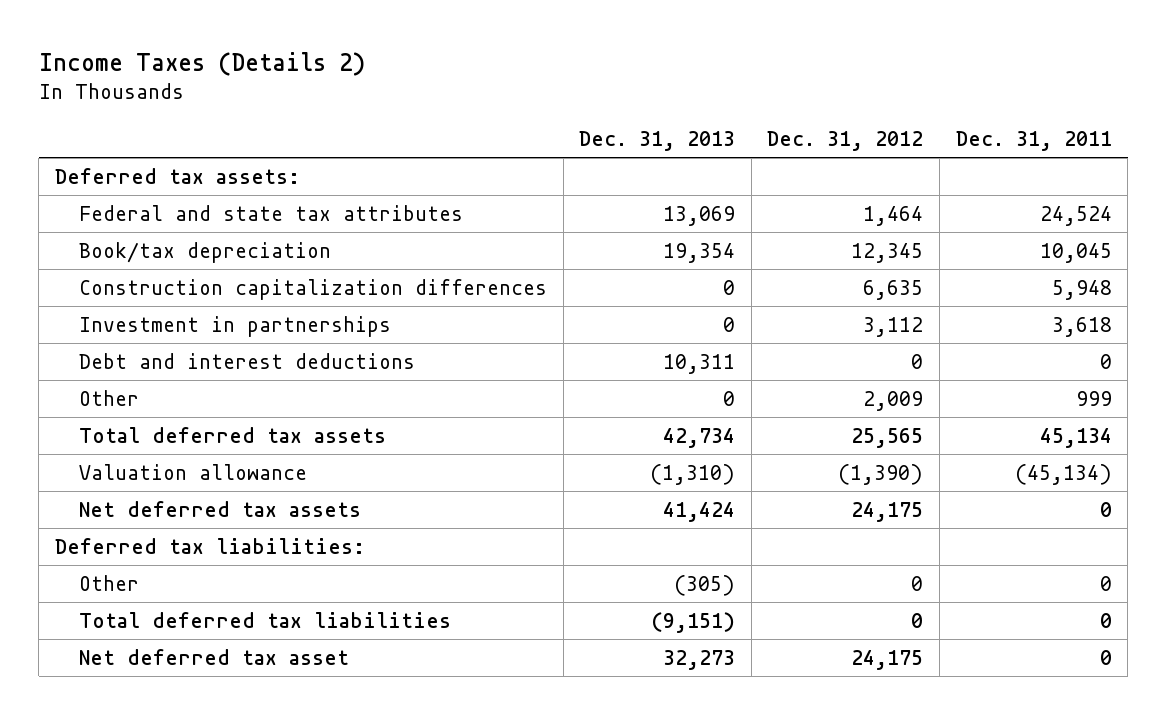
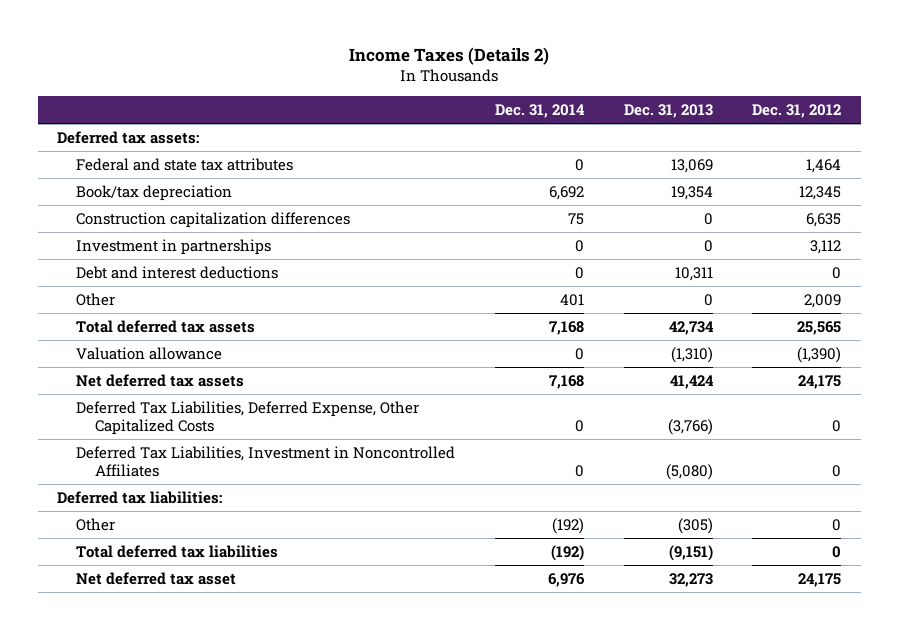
[955,130,1112,151] Dec. 31, 2011 -> none
none -> [495,103,586,118] Dec. 31, 2014
none -> [76,400,420,435] Deferred Tax Liabilities, Deferred Expense, Other Capitalized Costs
none -> [76,445,456,477] Deferred Tax Liabilities, Investment in Noncontrolled Affiliates

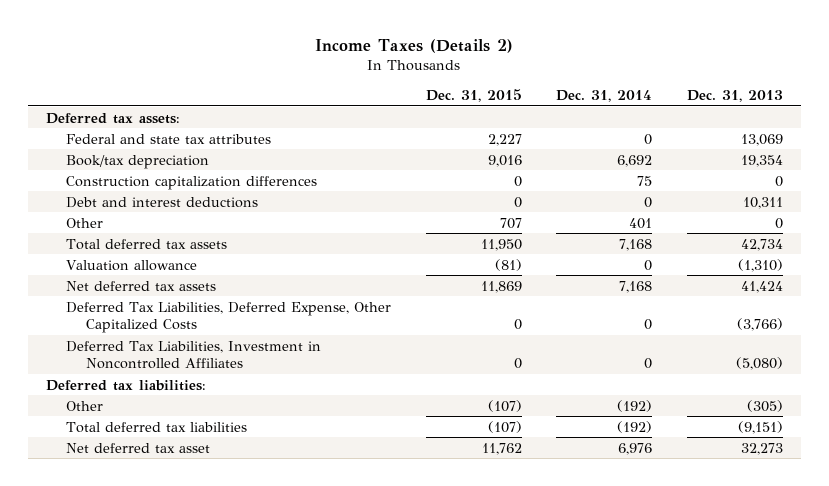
[752,103,842,118] Dec. 31, 2012 -> none
none -> [425,89,522,103] Dec. 31, 2015
[76,238,272,255] Investment in partnerships -> none

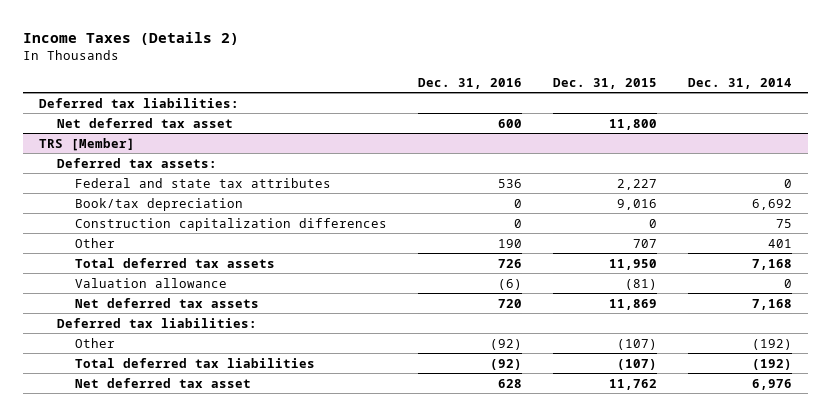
[687,90,784,103] Dec. 31, 2013 -> none
none -> [418,77,523,89] Dec. 31, 2016
none -> [38,97,239,108] Deferred tax liabilities:
none -> [56,117,233,128] Net deferred tax asset
none -> [38,137,135,151] TRS [Member]
[65,196,258,208] Debt and interest deductions -> none
[65,301,391,333] Deferred Tax Liabilities, Deferred Expense, Other Capitalized Costs -> none
[65,340,321,369] Deferred Tax Liabilities, Investment in Noncontrolled Affiliates -> none

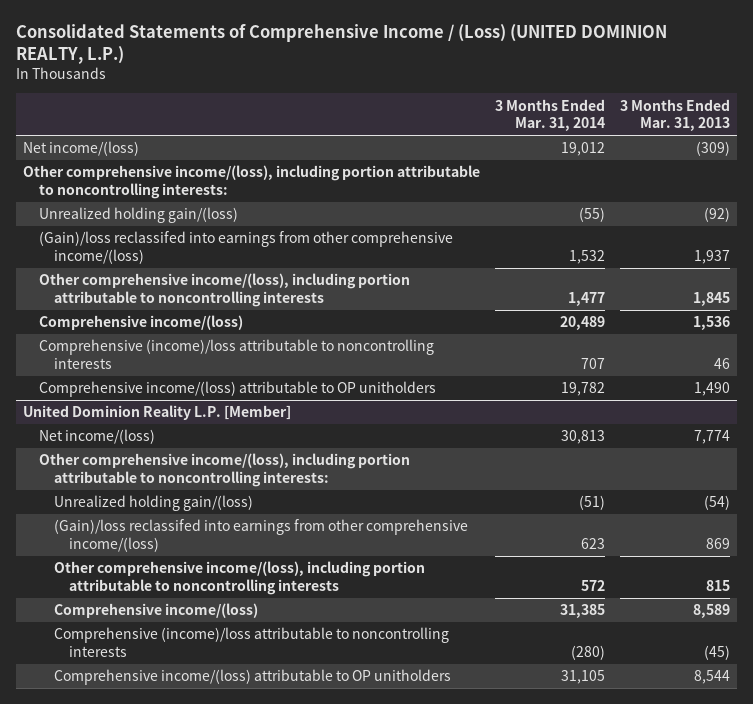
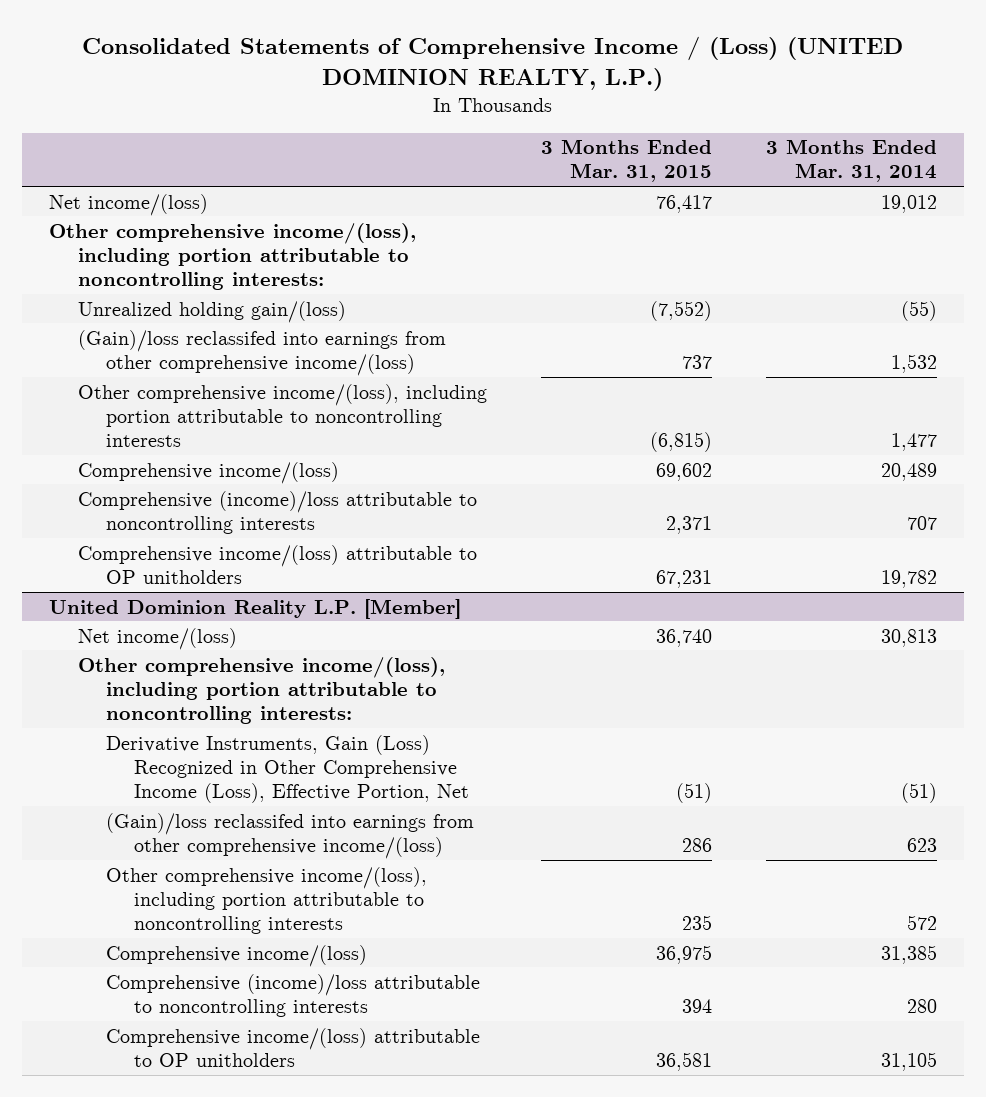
[619,98,730,132] 3 Months Ended Mar. 31, 2013 -> none
none -> [540,139,712,183] 3 Months Ended Mar. 31, 2015
[53,495,253,512] Unrealized holding gain/(loss) -> none
none -> [105,734,470,804] Derivative Instruments, Gain (Loss) Recognized in Other Comprehensive Income (Loss), Effective Portion, Net
[571,644,606,660] (280) -> [906,998,937,1013] 280

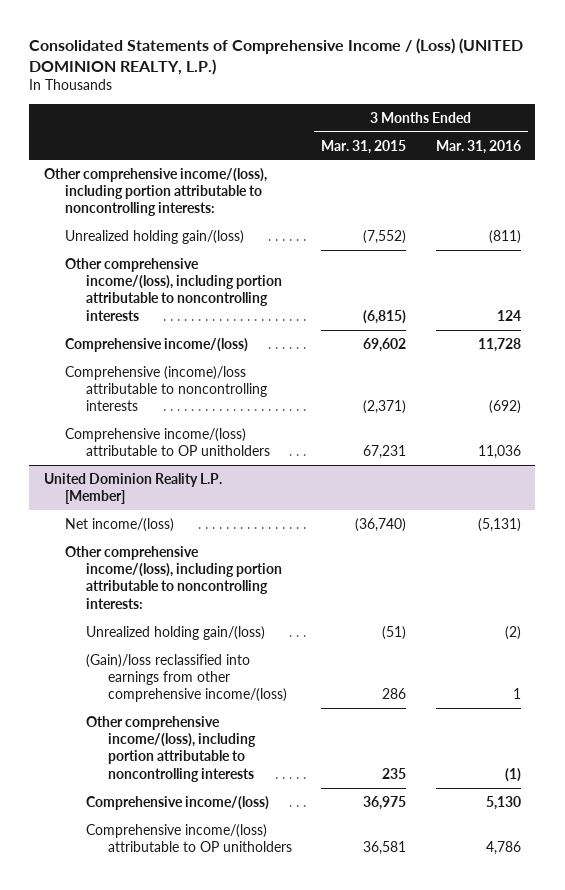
[765,139,937,183] 3 Months Ended Mar. 31, 2014 -> none
none -> [435,139,521,154] Mar. 31, 2016
[49,193,209,216] Net income/(loss) -> none
[77,329,446,376] (Gain)/loss reclassifed into earnings from other comprehensive income/(loss) -> none
[665,515,712,534] 2,371 -> [363,400,407,415] (2,371)
[655,628,712,647] 36,740 -> [355,517,407,532] (36,740)
[105,734,470,804] Derivative Instruments, Gain (Loss) Recognized in Other Comprehensive Income (Loss), Effective Portion, Net -> none
none -> [86,625,266,640] Unrealized holding gain/(loss)
[105,812,474,859] (Gain)/loss reclassifed into earnings from other comprehensive income/(loss) -> [86,653,287,703] (Gain)/loss reclassified into earnings from other comprehensive income/(loss)
[105,973,480,1017] Comprehensive (income)/loss attributable to noncontrolling interests -> none

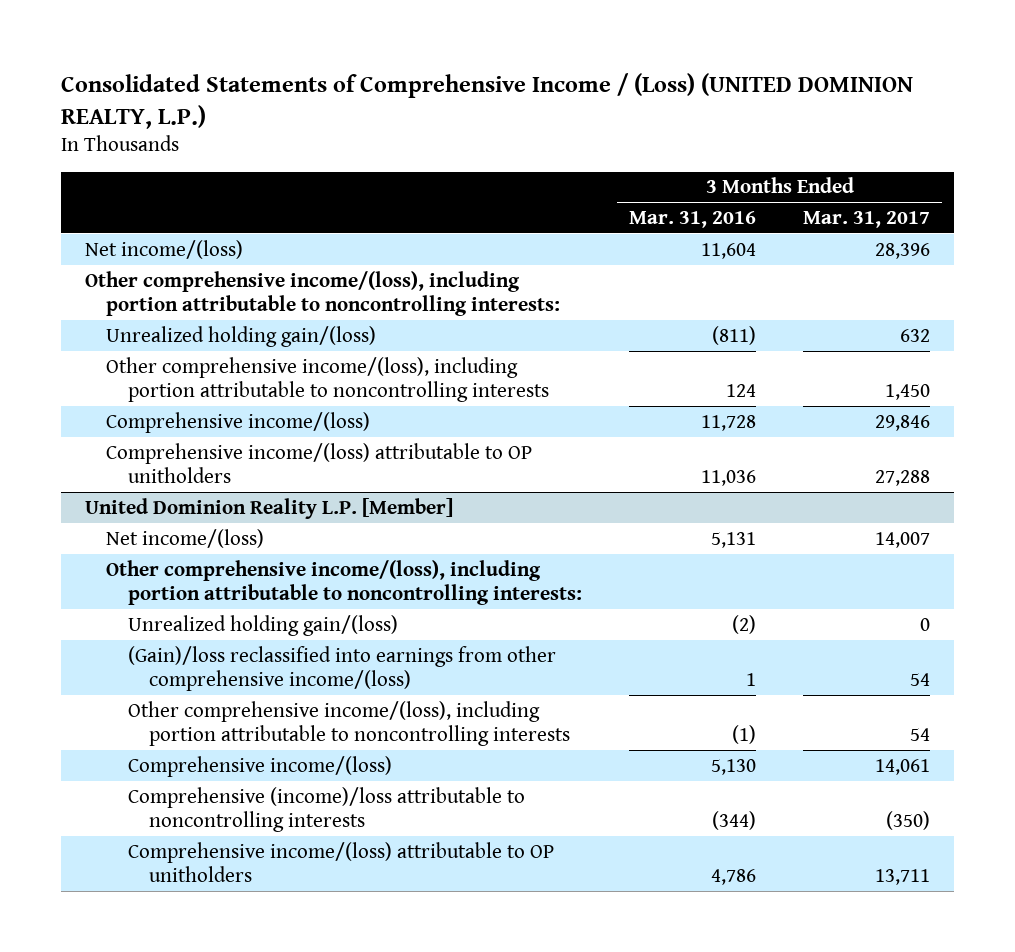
[321,139,407,154] Mar. 31, 2015 -> none
none -> [803,210,931,228] Mar. 31, 2017
none -> [84,239,243,259] Net income/(loss)
[65,365,268,412] Comprehensive (income)/loss attributable to noncontrolling interests -> none
[477,517,521,532] (5,131) -> [710,531,756,548] 5,131
none -> [127,786,525,832] Comprehensive (income)/loss attributable to noncontrolling interests

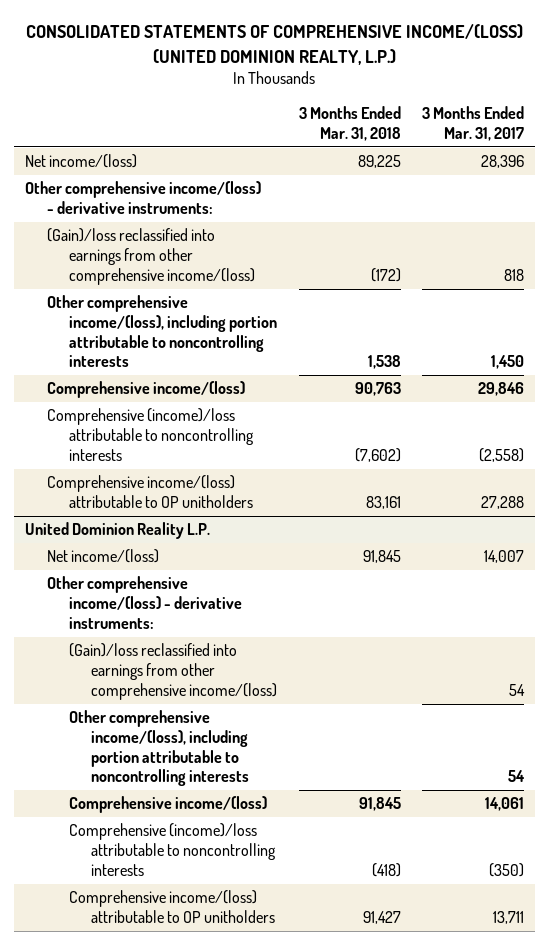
[60,73,913,129] Consolidated Statements of Comprehensive Income / (Loss) (UNITED DOMINION REALTY, L.P.) -> [26,24,524,65] CONSOLIDATED STATEMENTS OF COMPREHENSIVE INCOME/(LOSS) (UNITED DOMINION REALTY, L.P.)
[628,210,756,228] Mar. 31, 2016 -> none
none -> [298,106,401,141] 3 Months Ended Mar. 31, 2018
[84,270,561,316] Other comprehensive income/(loss), including portion attributable to noncontrolling interests: -> none
[106,325,377,347] Unrealized holding gain/(loss) -> none
none -> [24,181,261,215] Other comprehensive income/(loss) - derivative instruments:
none -> [46,228,256,285] (Gain)/loss reclassified into earnings from other comprehensive income/(loss)
none -> [46,408,255,461] Comprehensive (income)/loss attributable to noncontrolling interests
[84,497,453,519] United Dominion Reality L.P. [Member] -> [24,522,210,540] United Dominion Reality L.P.
[106,559,582,605] Other comprehensive income/(loss), including portion attributable to noncontrolling interests: -> none
[127,614,398,636] Unrealized holding gain/(loss) -> none
none -> [46,576,243,629] Other comprehensive income/(loss) - derivative instruments:

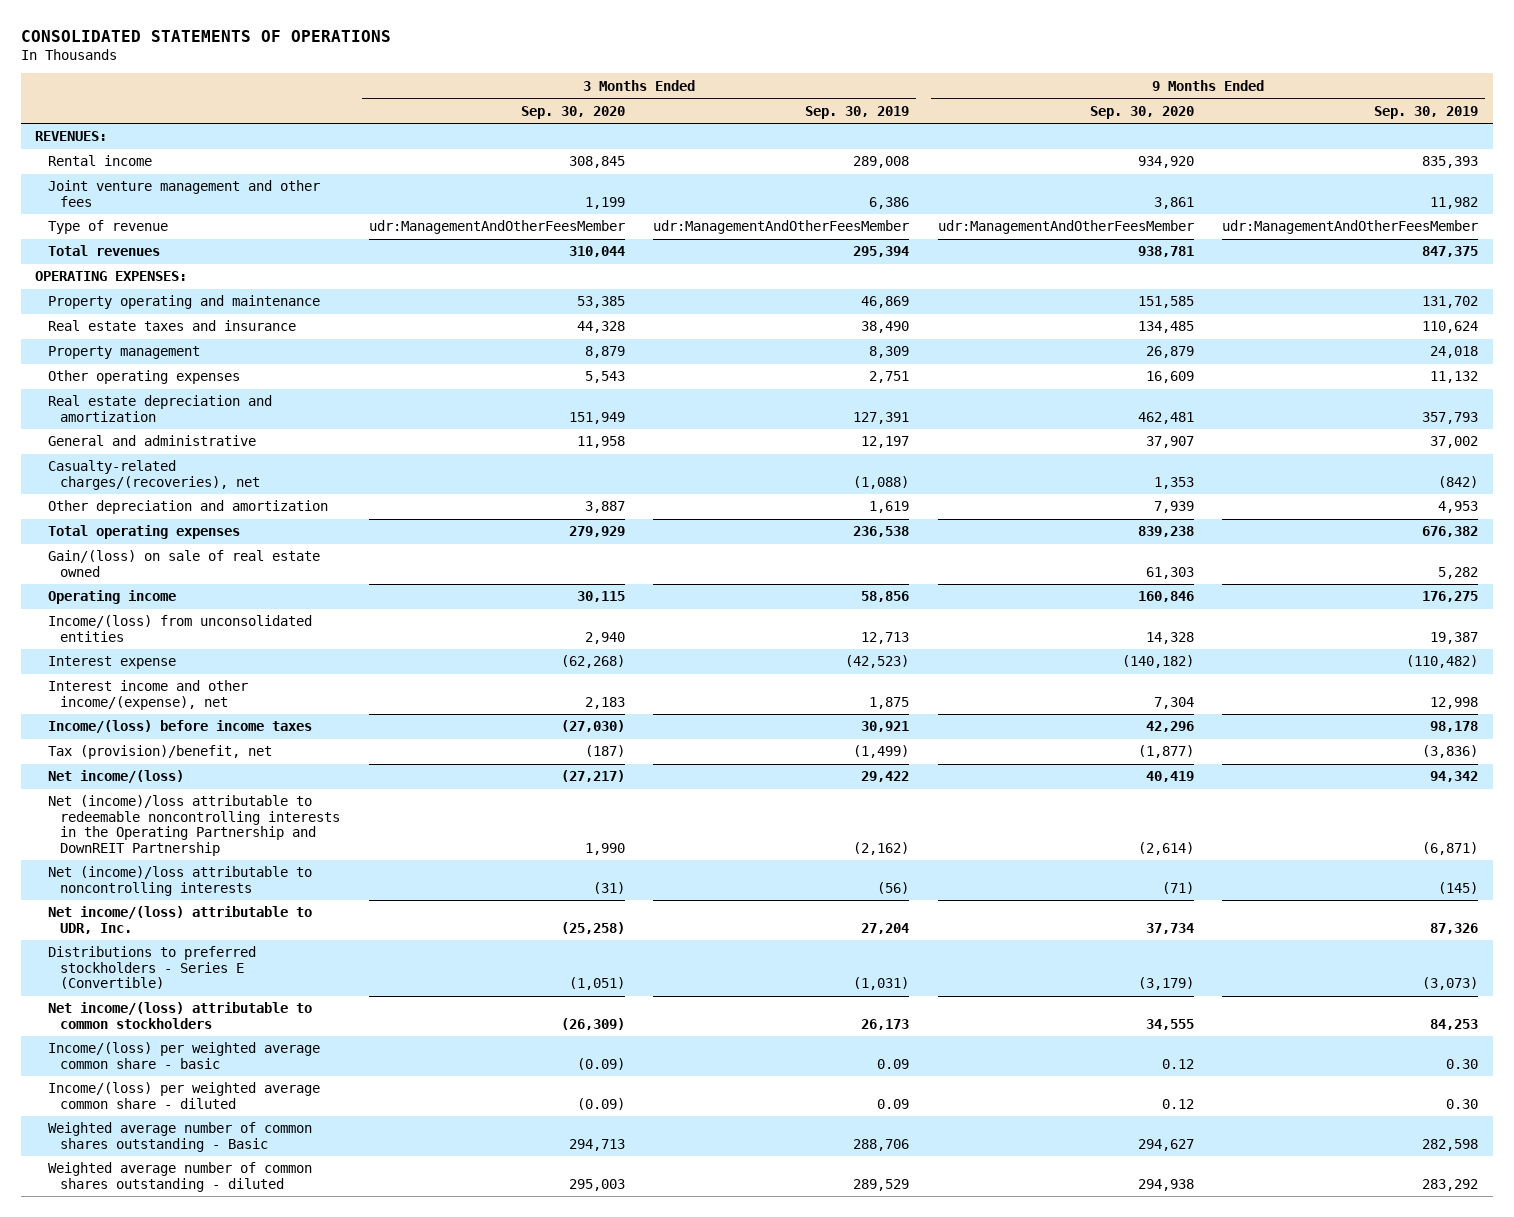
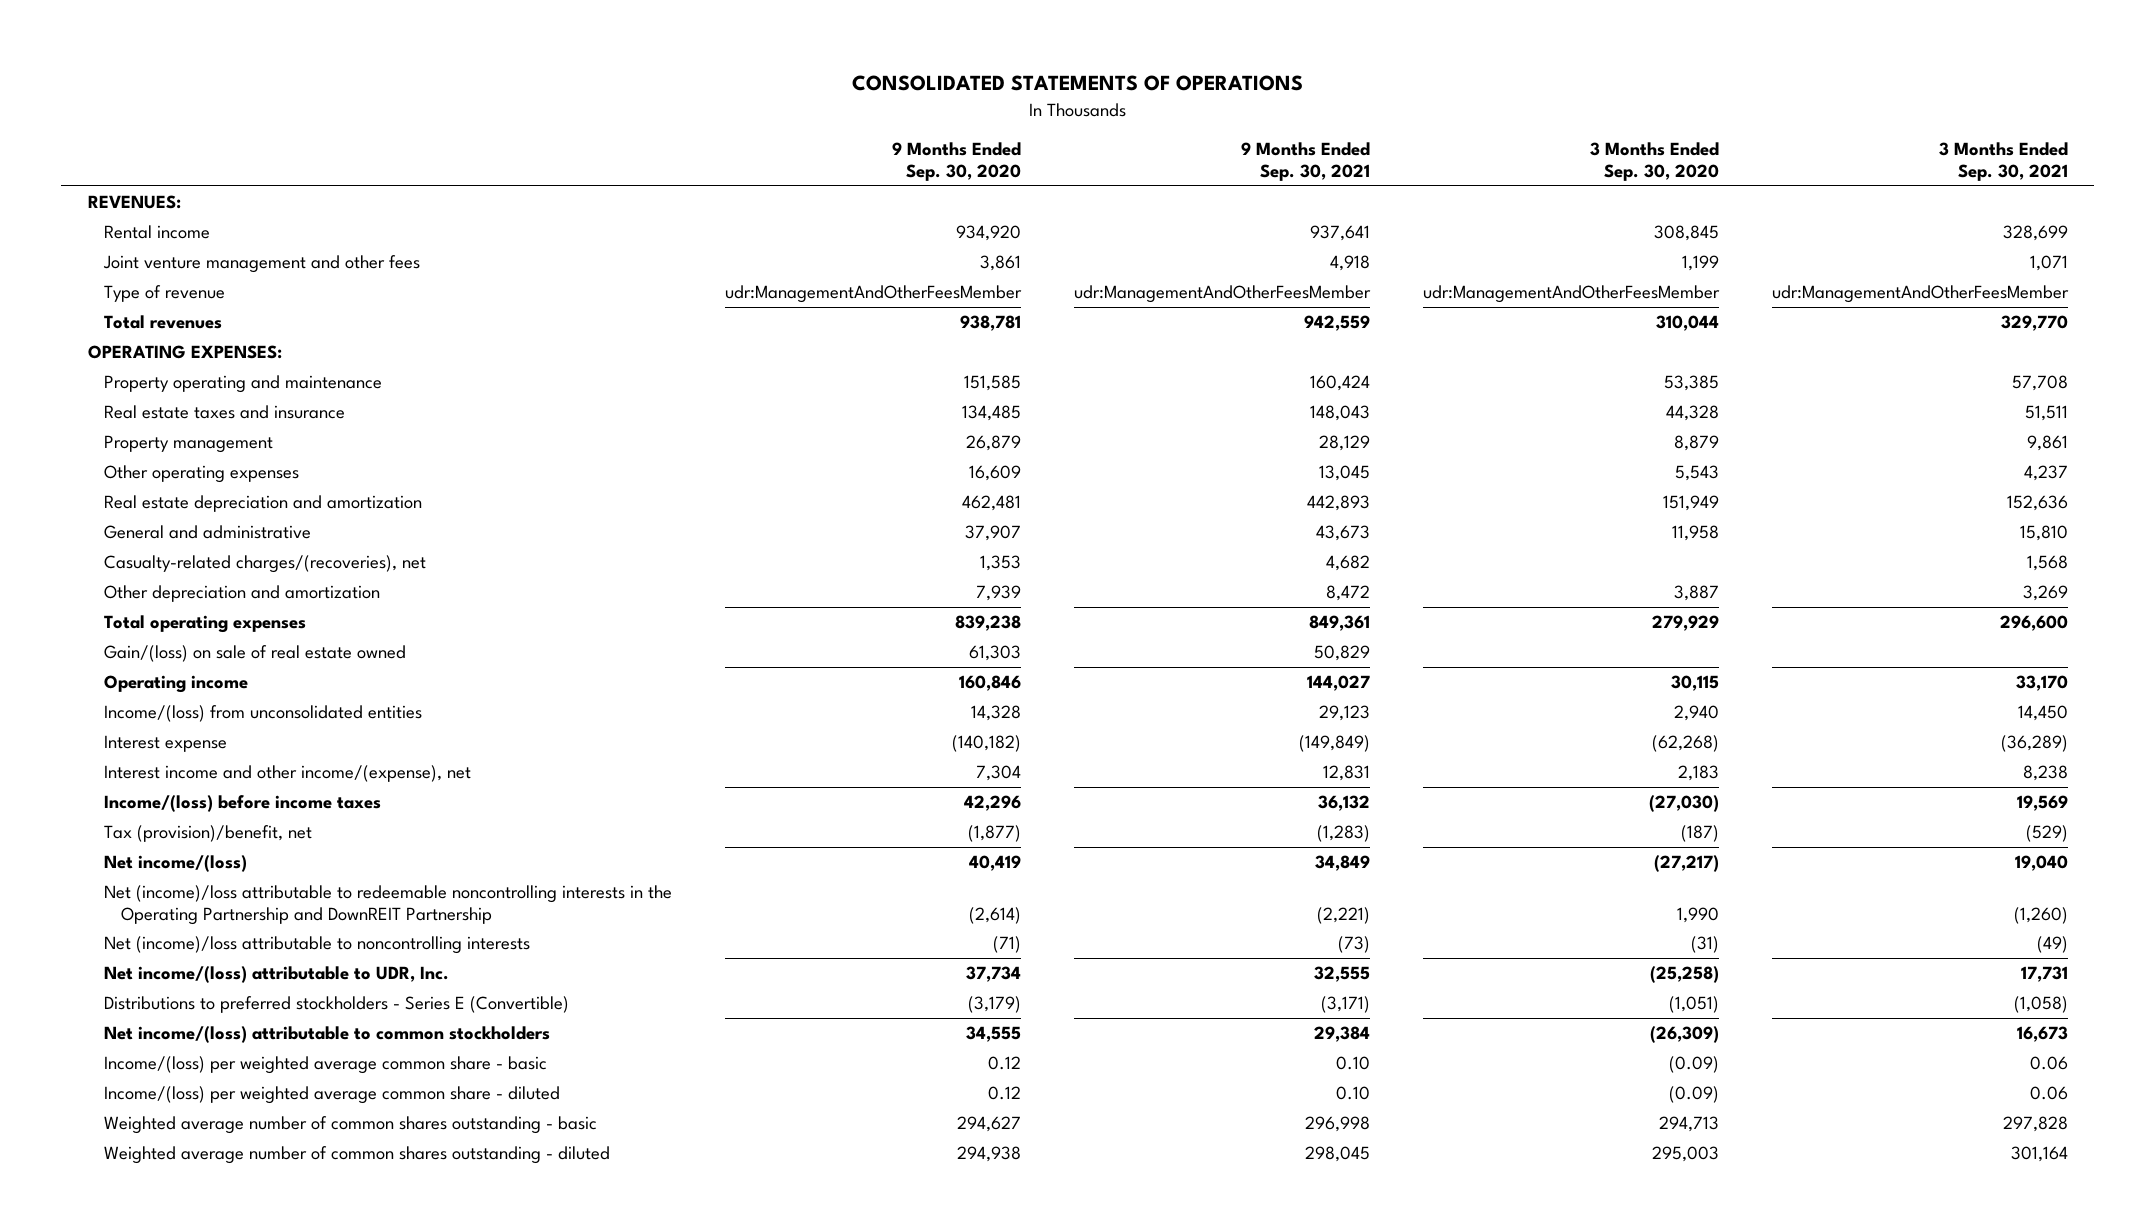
[805,105,910,119] Sep. 30, 2019 -> none
[1374,105,1479,119] Sep. 30, 2019 -> none
none -> [1241,142,1371,182] 9 Months Ended Sep. 30, 2021
none -> [1938,142,2068,182] 3 Months Ended Sep. 30, 2021
[47,1122,312,1152] Weighted average number of common shares outstanding - Basic -> [104,1116,598,1135] Weighted average number of common shares outstanding - basic

